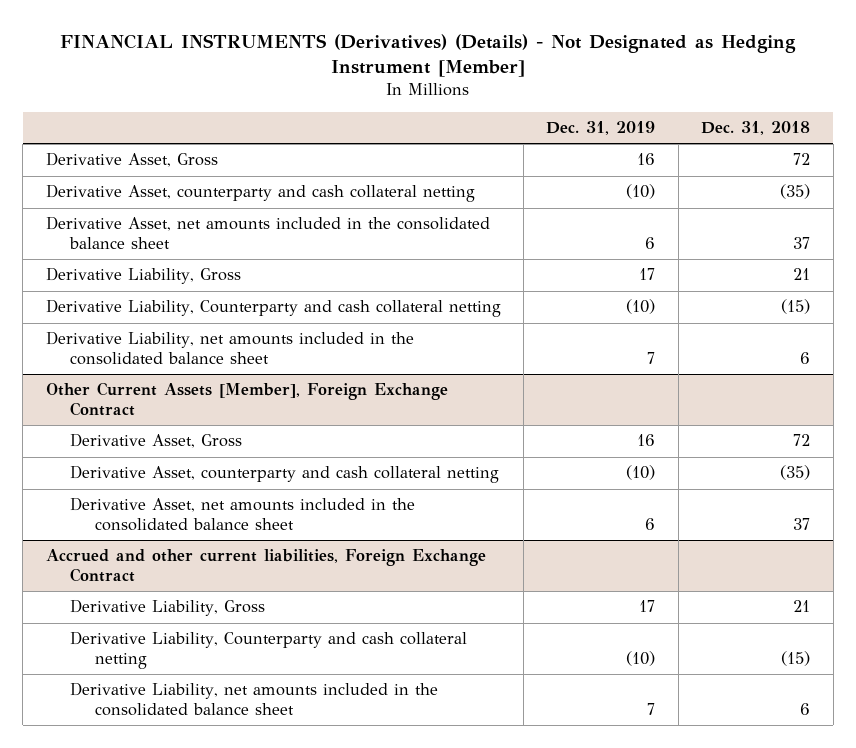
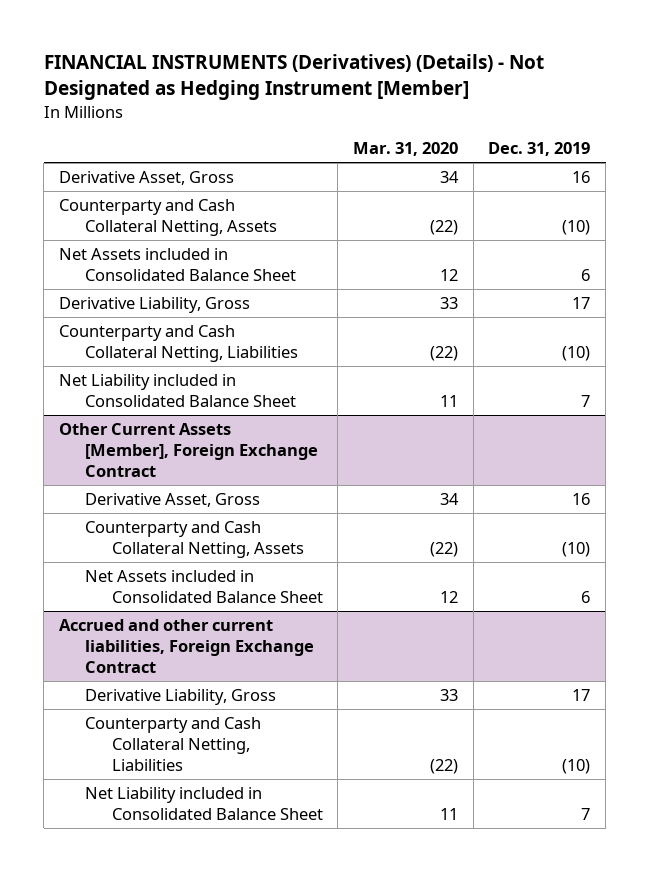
[701,121,811,136] Dec. 31, 2018 -> none
none -> [353,142,459,157] Mar. 31, 2020
[45,184,475,203] Derivative Asset, counterparty and cash collateral netting -> [58,199,278,236] Counterparty and Cash Collateral Netting, Assets
[45,216,490,249] Derivative Asset, net amounts included in the consolidated balance sheet -> [58,248,297,281] Net Assets included in Consolidated Balance Sheet
[45,299,501,318] Derivative Liability, Counterparty and cash collateral netting -> [58,325,299,362] Counterparty and Cash Collateral Netting, Liabilities
[45,331,414,365] Derivative Liability, net amounts included in the consolidated balance sheet -> [58,374,297,407] Net Liability included in Consolidated Balance Sheet
[70,465,500,484] Derivative Asset, counterparty and cash collateral netting -> [85,521,304,558] Counterparty and Cash Collateral Netting, Assets
[70,497,416,531] Derivative Asset, net amounts included in the consolidated balance sheet -> [85,570,323,603] Net Assets included in Consolidated Balance Sheet
[70,631,468,669] Derivative Liability, Counterparty and cash collateral netting -> [85,717,262,771] Counterparty and Cash Collateral Netting, Liabilities
[70,682,439,716] Derivative Liability, net amounts included in the consolidated balance sheet -> [85,787,323,820] Net Liability included in Consolidated Balance Sheet

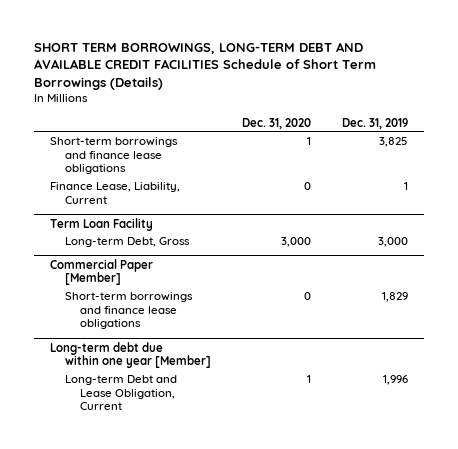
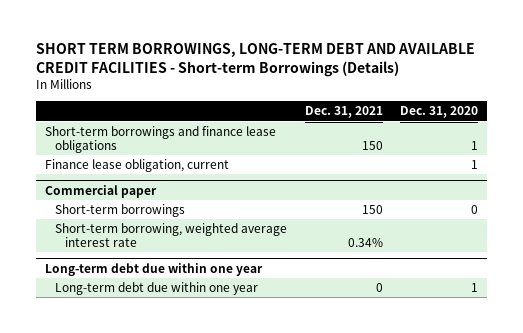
[34,41,377,91] SHORT TERM BORROWINGS, LONG-TERM DEBT AND AVAILABLE CREDIT FACILITIES Schedule of Short Term Borrowings (Details) -> [35,43,475,78] SHORT TERM BORROWINGS, LONG-TERM DEBT AND AVAILABLE CREDIT FACILITIES - Short-term Borrowings (Details)
[342,117,409,129] Dec. 31, 2019 -> none
none -> [304,106,383,119] Dec. 31, 2021
[49,217,153,231] Term Loan Facility -> none
[64,236,190,247] Long-term Debt, Gross -> none
[49,181,180,204] Finance Lease, Liability, Current -> [44,159,229,173] Finance lease obligation, current
[304,181,312,190] 0 -> [471,160,479,170] 1
[49,258,153,286] Commercial Paper [Member] -> [44,184,157,198] Commercial paper
[64,291,193,330] Short-term borrowings and finance lease obligations -> [54,204,185,218] Short-term borrowings
none -> [54,223,287,247] Short-term borrowing, weighted average interest rate
[49,341,211,369] Long-term debt due within one year [Member] -> [44,262,263,276] Long-term debt due within one year
[64,374,177,411] Long-term Debt and Lease Obligation, Current -> [54,282,258,296] Long-term debt due within one year

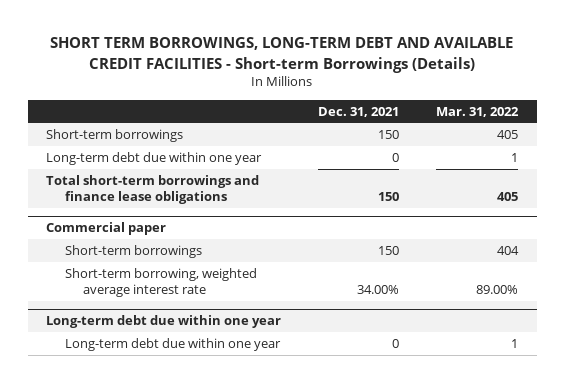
[400,106,479,119] Dec. 31, 2020 -> none
none -> [436,106,520,117] Mar. 31, 2022
[44,159,229,173] Finance lease obligation, current -> none
none -> [46,129,184,143] Short-term borrowings
none -> [46,152,263,166] Long-term debt due within one year
[44,126,276,153] Short-term borrowings and finance lease obligations -> [46,175,260,205] Total short-term borrowings and finance lease obligations
[347,237,383,247] 0.34% -> [357,285,400,295] 34.00%

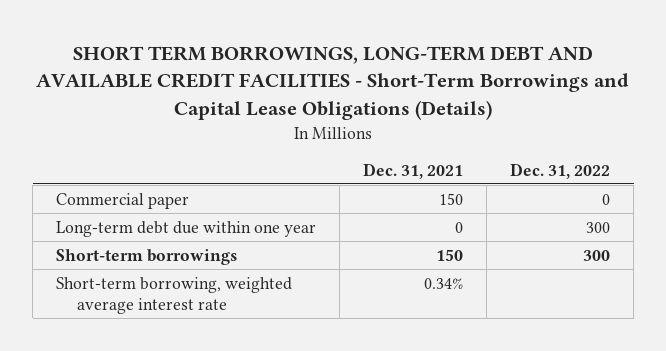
[50,37,514,73] SHORT TERM BORROWINGS, LONG-TERM DEBT AND AVAILABLE CREDIT FACILITIES - Short-term Borrowings (Details) -> [36,45,630,120] SHORT TERM BORROWINGS, LONG-TERM DEBT AND AVAILABLE CREDIT FACILITIES - Short-Term Borrowings and Capital Lease Obligations (Details)
[436,106,520,117] Mar. 31, 2022 -> none
none -> [510,162,611,179] Dec. 31, 2022
[46,129,184,143] Short-term borrowings -> [56,192,190,209] Commercial paper
[46,175,260,205] Total short-term borrowings and finance lease obligations -> none
[46,222,167,236] Commercial paper -> none
[46,315,282,329] Long-term debt due within one year -> none
[64,338,281,352] Long-term debt due within one year -> none
[357,285,400,295] 34.00% -> [424,277,464,289] 0.34%

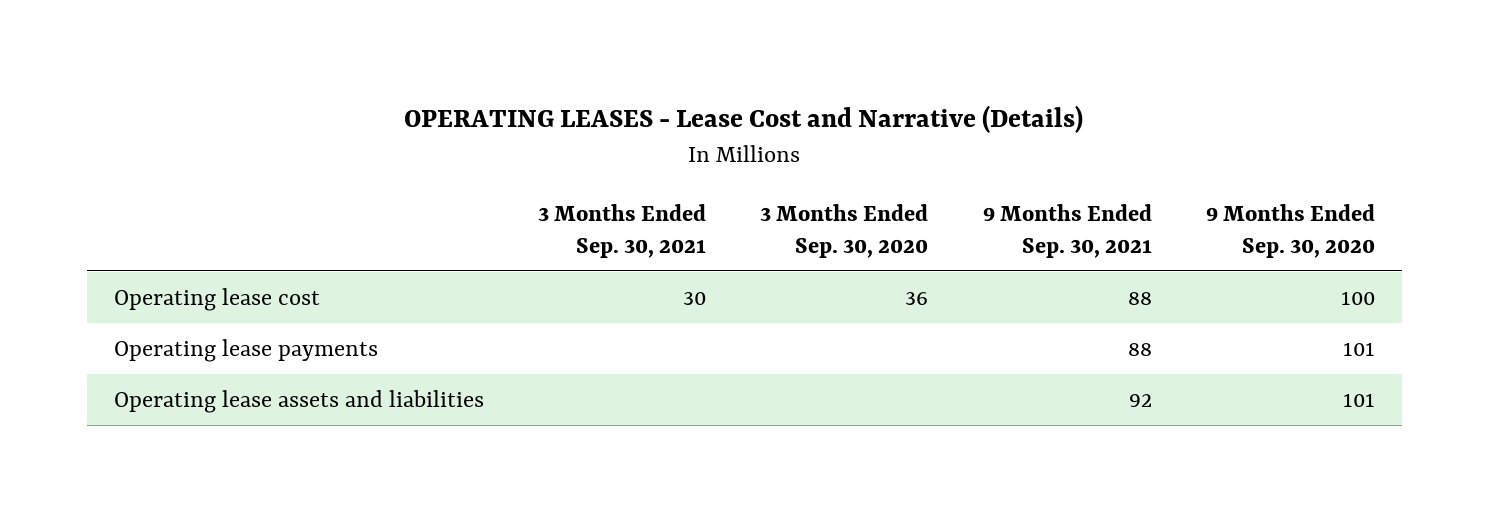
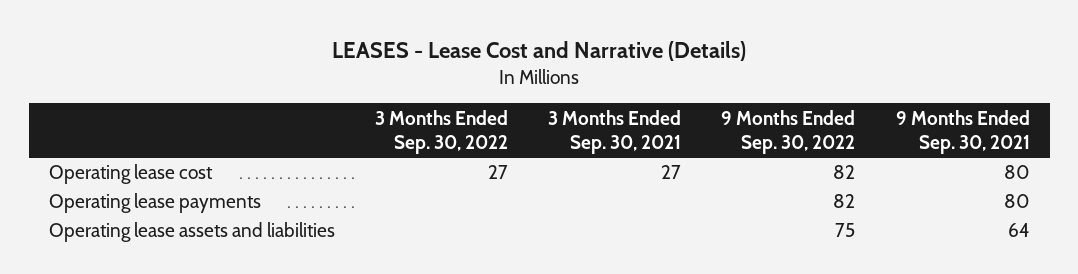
[404,104,1084,133] OPERATING LEASES - Lease Cost and Narrative (Details) -> [332,41,747,62] LEASES - Lease Cost and Narrative (Details)
[760,203,929,258] 3 Months Ended Sep. 30, 2020 -> none
[1206,203,1376,258] 9 Months Ended Sep. 30, 2020 -> none
none -> [374,109,508,155] 3 Months Ended Sep. 30, 2022
none -> [721,109,856,155] 9 Months Ended Sep. 30, 2022
[683,291,707,305] 30 -> [661,165,682,180] 27
[1127,291,1152,305] 88 -> [1003,165,1030,180] 80
[1127,342,1152,356] 88 -> [1003,194,1030,209] 80
[1128,393,1152,407] 92 -> [1007,223,1030,238] 64

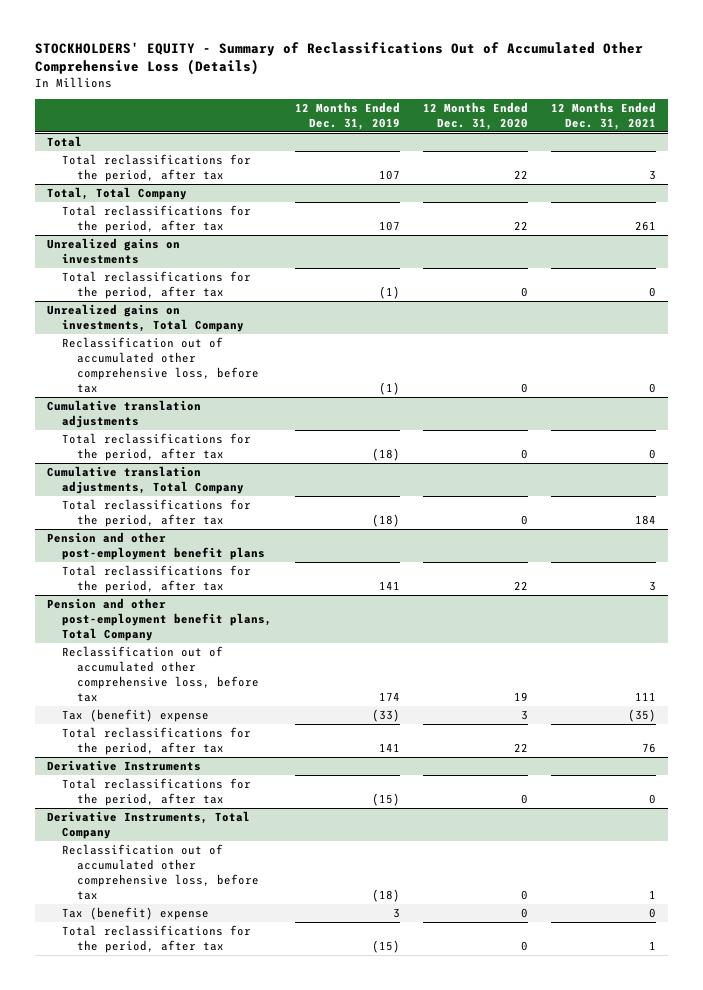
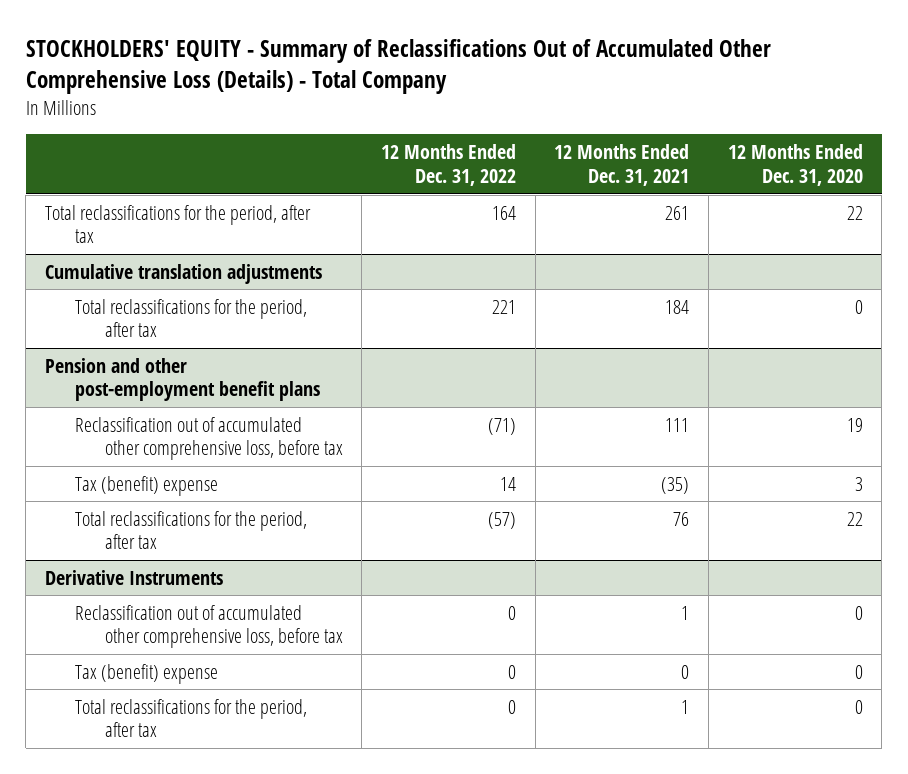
[35,42,644,76] STOCKHOLDERS' EQUITY - Summary of Reclassifications Out of Accumulated Other Comprehensive Loss (Details) -> [25,38,771,94] STOCKHOLDERS' EQUITY - Summary of Reclassifications Out of Accumulated Other Comprehensive Loss (Details) - Total Company
[294,101,400,130] 12 Months Ended Dec. 31, 2019 -> none
none -> [380,144,516,186] 12 Months Ended Dec. 31, 2022
[46,136,82,148] Total -> none
[61,154,251,183] Total reclassifications for the period, after tax -> none
[46,187,187,201] Total, Total Company -> none
[46,238,180,265] Unrealized gains on investments -> none
[61,271,251,300] Total reclassifications for the period, after tax -> none
[46,304,244,333] Unrealized gains on investments, Total Company -> none
[61,337,259,393] Reclassification out of accumulated other comprehensive loss, before tax -> none
[61,433,251,462] Total reclassifications for the period, after tax -> none
[46,466,244,495] Cumulative translation adjustments, Total Company -> none
[61,565,251,594] Total reclassifications for the period, after tax -> none
[46,598,272,641] Pension and other post-employment benefit plans, Total Company -> none
[61,778,251,807] Total reclassifications for the period, after tax -> none
[46,811,250,840] Derivative Instruments, Total Company -> none

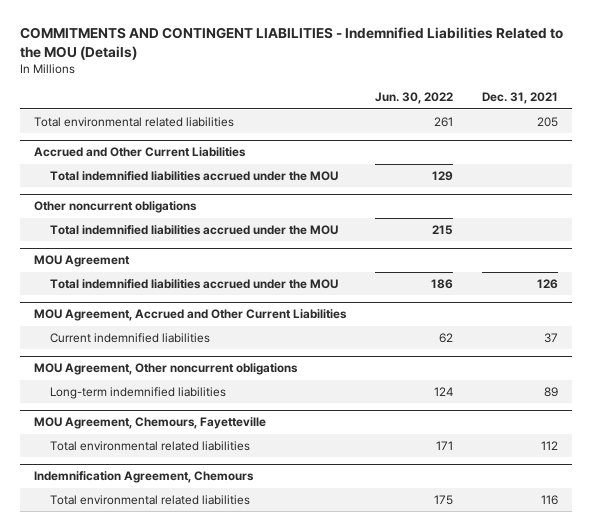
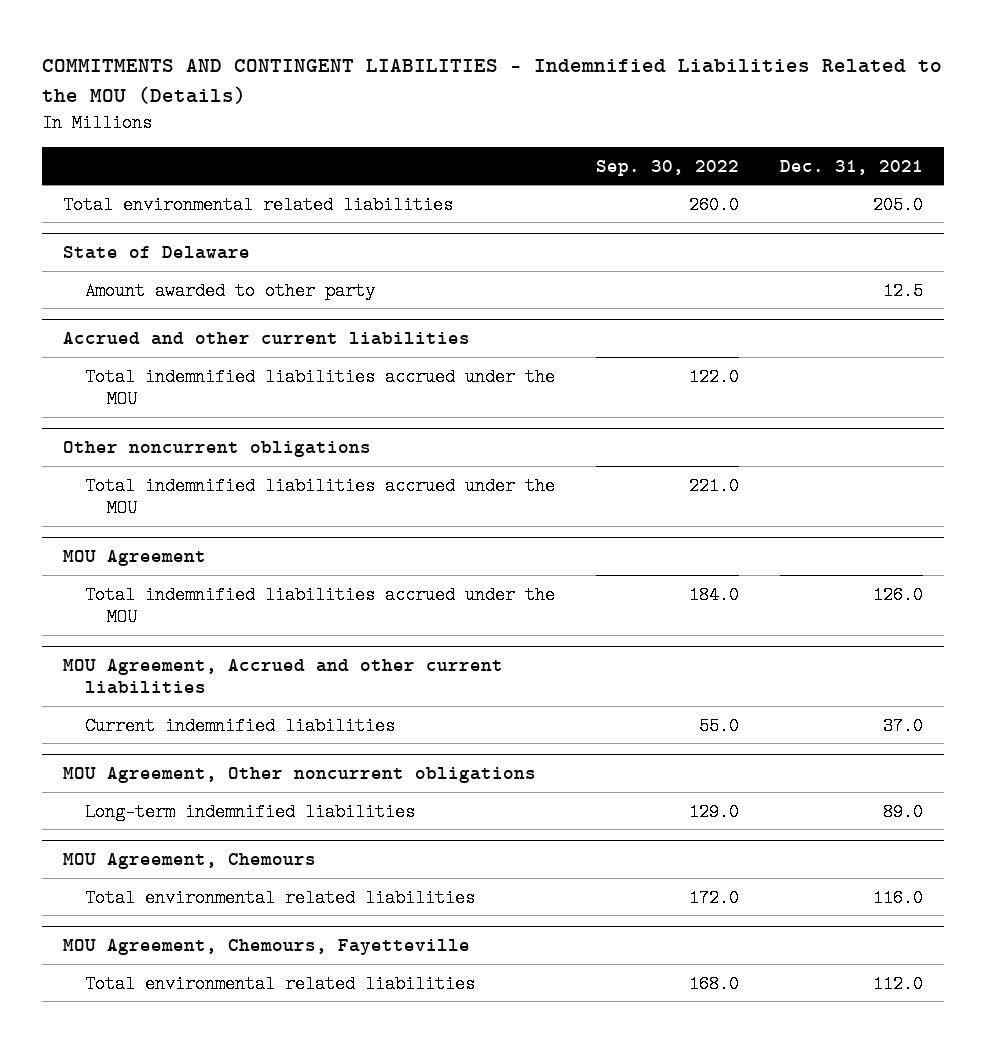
[374,92,453,105] Jun. 30, 2022 -> none
none -> [595,159,739,176] Sep. 30, 2022
[536,116,558,127] 205 -> [873,195,924,214] 205.0
none -> [62,245,250,259] State of Delaware
none -> [84,281,375,300] Amount awarded to other party
[33,147,246,158] Accrued and Other Current Liabilities -> [62,331,470,345] Accrued and other current liabilities
[536,278,558,289] 126 -> [873,585,924,604] 126.0
[33,309,347,322] MOU Agreement, Accrued and Other Current Liabilities -> [62,658,503,695] MOU Agreement, Accrued and other current liabilities
[543,332,558,343] 37 -> [883,716,924,735] 37.0
[543,386,558,397] 89 -> [883,802,924,821] 89.0
none -> [62,852,316,869] MOU Agreement, Chemours
none -> [84,888,475,907] Total environmental related liabilities
[33,471,254,484] Indemnification Agreement, Chemours -> none
[49,494,250,505] Total environmental related liabilities -> none
[540,440,558,450] 112 -> [873,974,924,993] 112.0

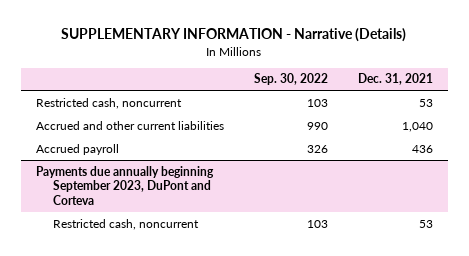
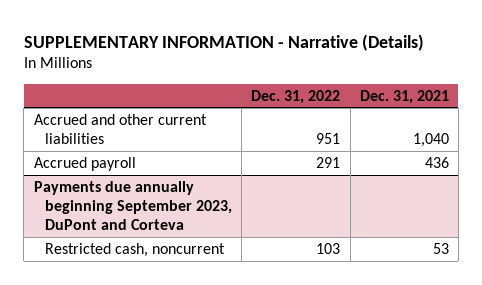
[253,73,328,86] Sep. 30, 2022 -> none
none -> [251,89,341,104] Dec. 31, 2022
[35,97,182,109] Restricted cash, noncurrent -> none

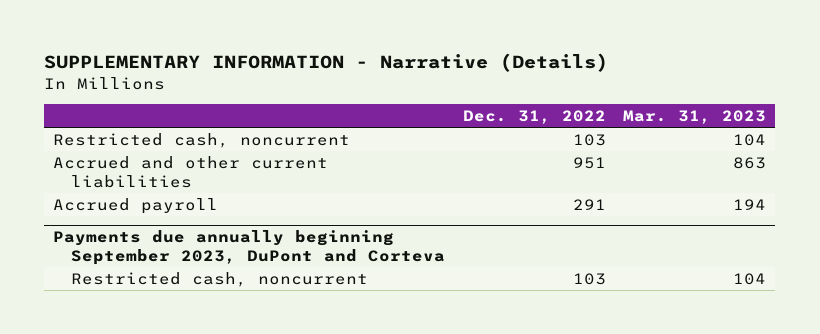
[359,89,449,104] Dec. 31, 2021 -> none
none -> [623,109,767,124] Mar. 31, 2023
none -> [53,133,351,149] Restricted cash, noncurrent

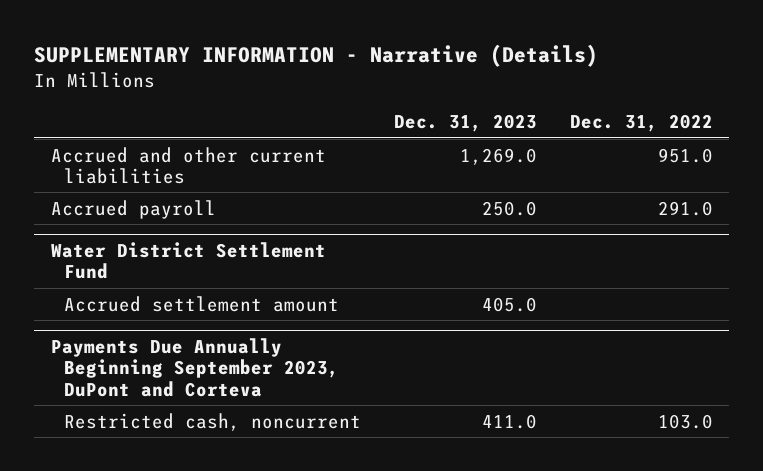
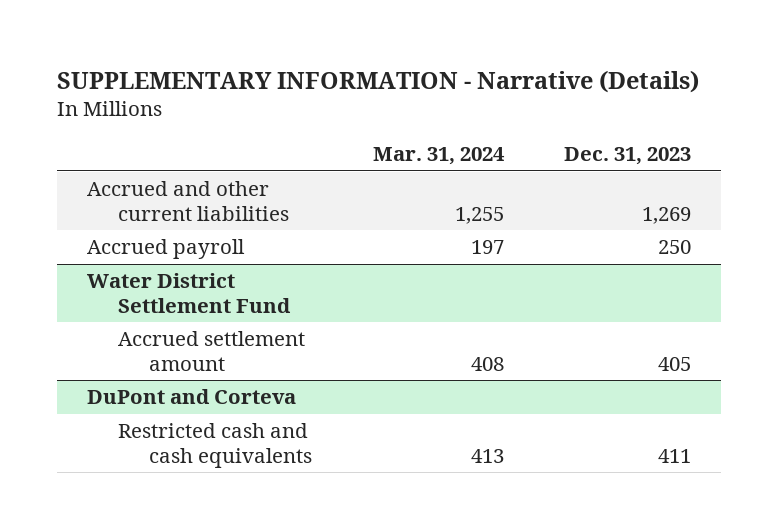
[569,114,713,133] Dec. 31, 2022 -> none
none -> [372,146,505,165] Mar. 31, 2024
[459,147,537,165] 1,269.0 -> [642,206,692,224] 1,269
[481,200,537,216] 250.0 -> [658,240,692,255] 250
[50,338,339,397] Payments Due Annually Beginning September 2023, DuPont and Corteva -> none
[63,412,361,431] Restricted cash, noncurrent -> none
[481,296,537,312] 405.0 -> [658,356,692,371] 405
none -> [87,389,297,405] DuPont and Corteva
none -> [118,423,312,468] Restricted cash and cash equivalents

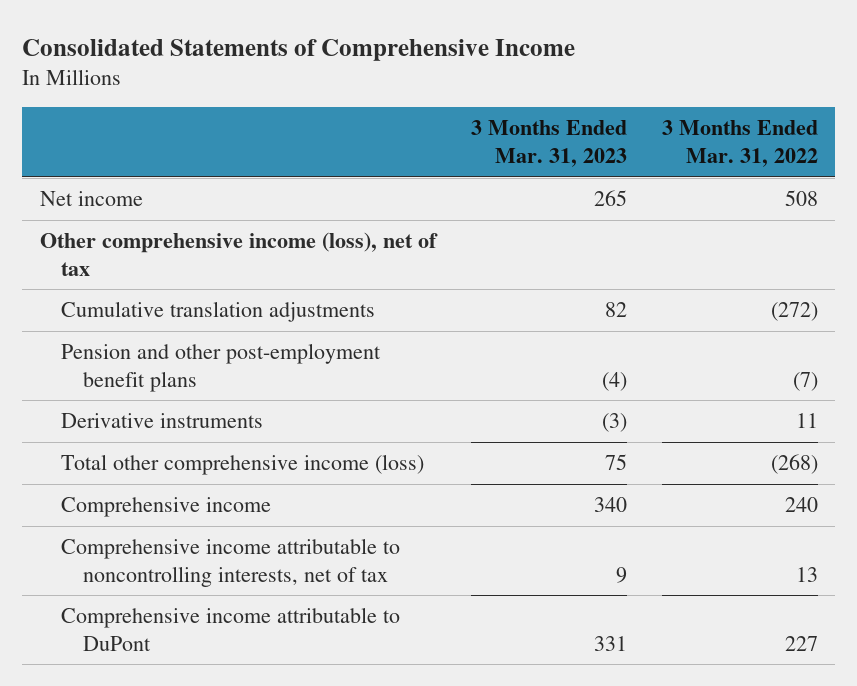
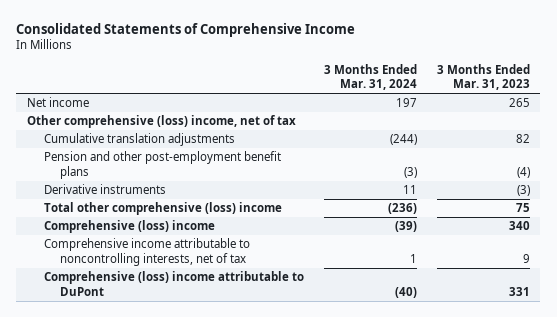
[661,120,818,168] 3 Months Ended Mar. 31, 2022 -> none
none -> [323,63,417,91] 3 Months Ended Mar. 31, 2024
[39,232,438,276] Other comprehensive income (loss), net of tax -> [26,115,296,129] Other comprehensive (loss) income, net of tax
[61,454,425,476] Total other comprehensive income (loss) -> [43,202,282,216] Total other comprehensive (loss) income
[61,497,272,518] Comprehensive income -> [43,220,215,234] Comprehensive (loss) income
[61,607,401,651] Comprehensive income attributable to DuPont -> [43,271,304,296] Comprehensive (loss) income attributable to DuPont

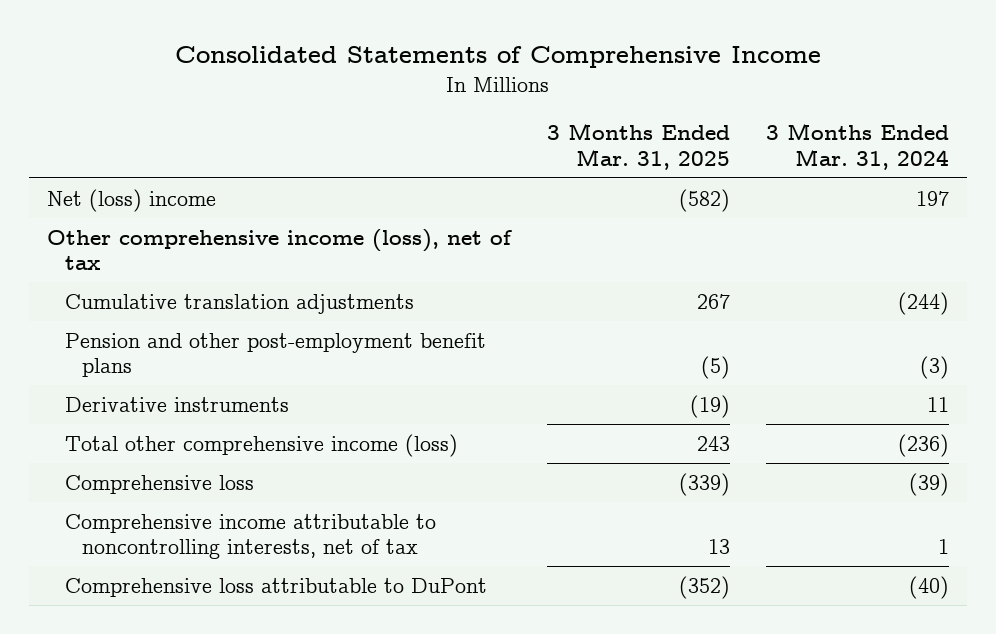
[437,63,531,91] 3 Months Ended Mar. 31, 2023 -> none
none -> [547,123,731,170] 3 Months Ended Mar. 31, 2025
[26,97,89,108] Net income -> [47,188,217,212] Net (loss) income
[26,115,296,129] Other comprehensive (loss) income, net of tax -> [47,228,513,271] Other comprehensive income (loss), net of tax
[43,202,282,216] Total other comprehensive (loss) income -> [64,433,458,457] Total other comprehensive income (loss)
[43,220,215,234] Comprehensive (loss) income -> [64,474,254,494] Comprehensive loss
[43,271,304,296] Comprehensive (loss) income attributable to DuPont -> [64,577,487,597] Comprehensive loss attributable to DuPont

